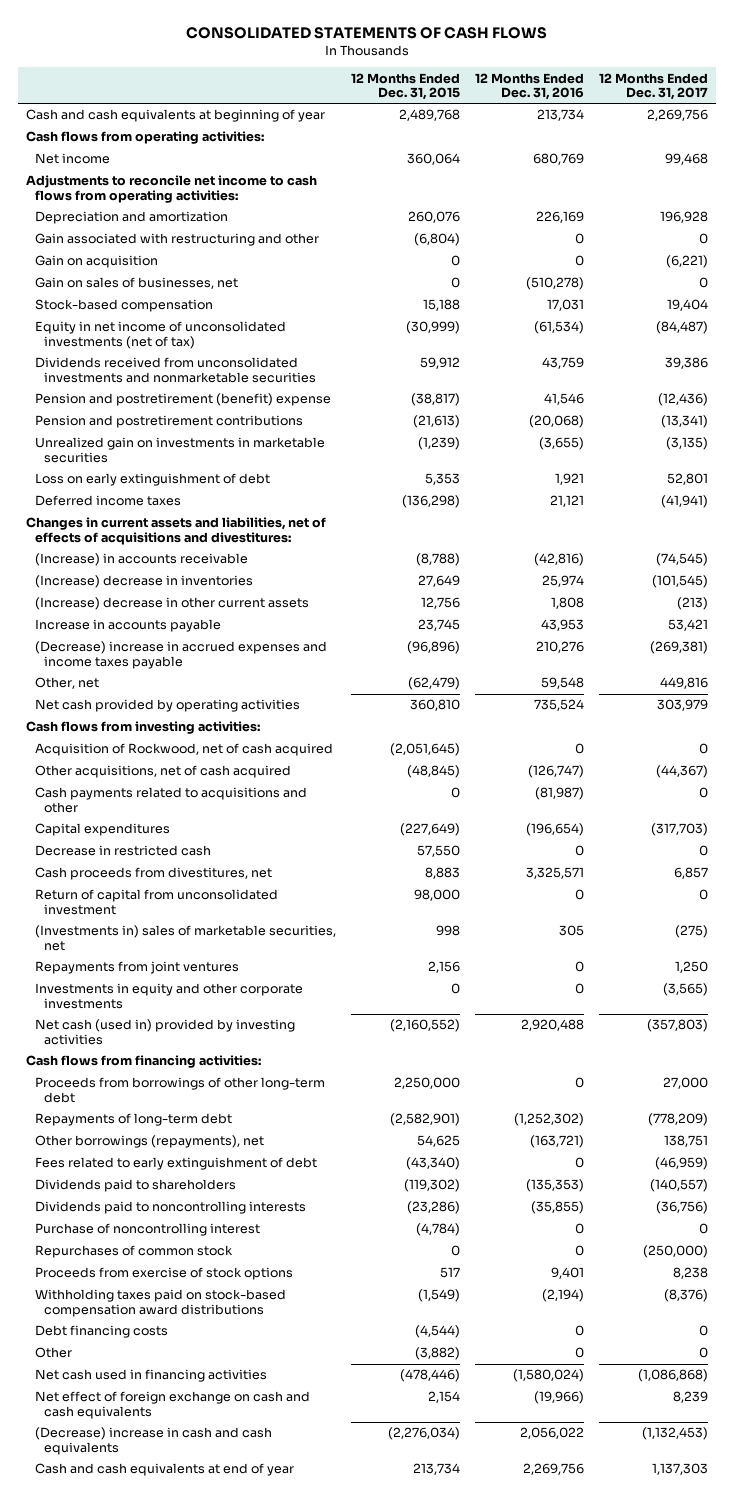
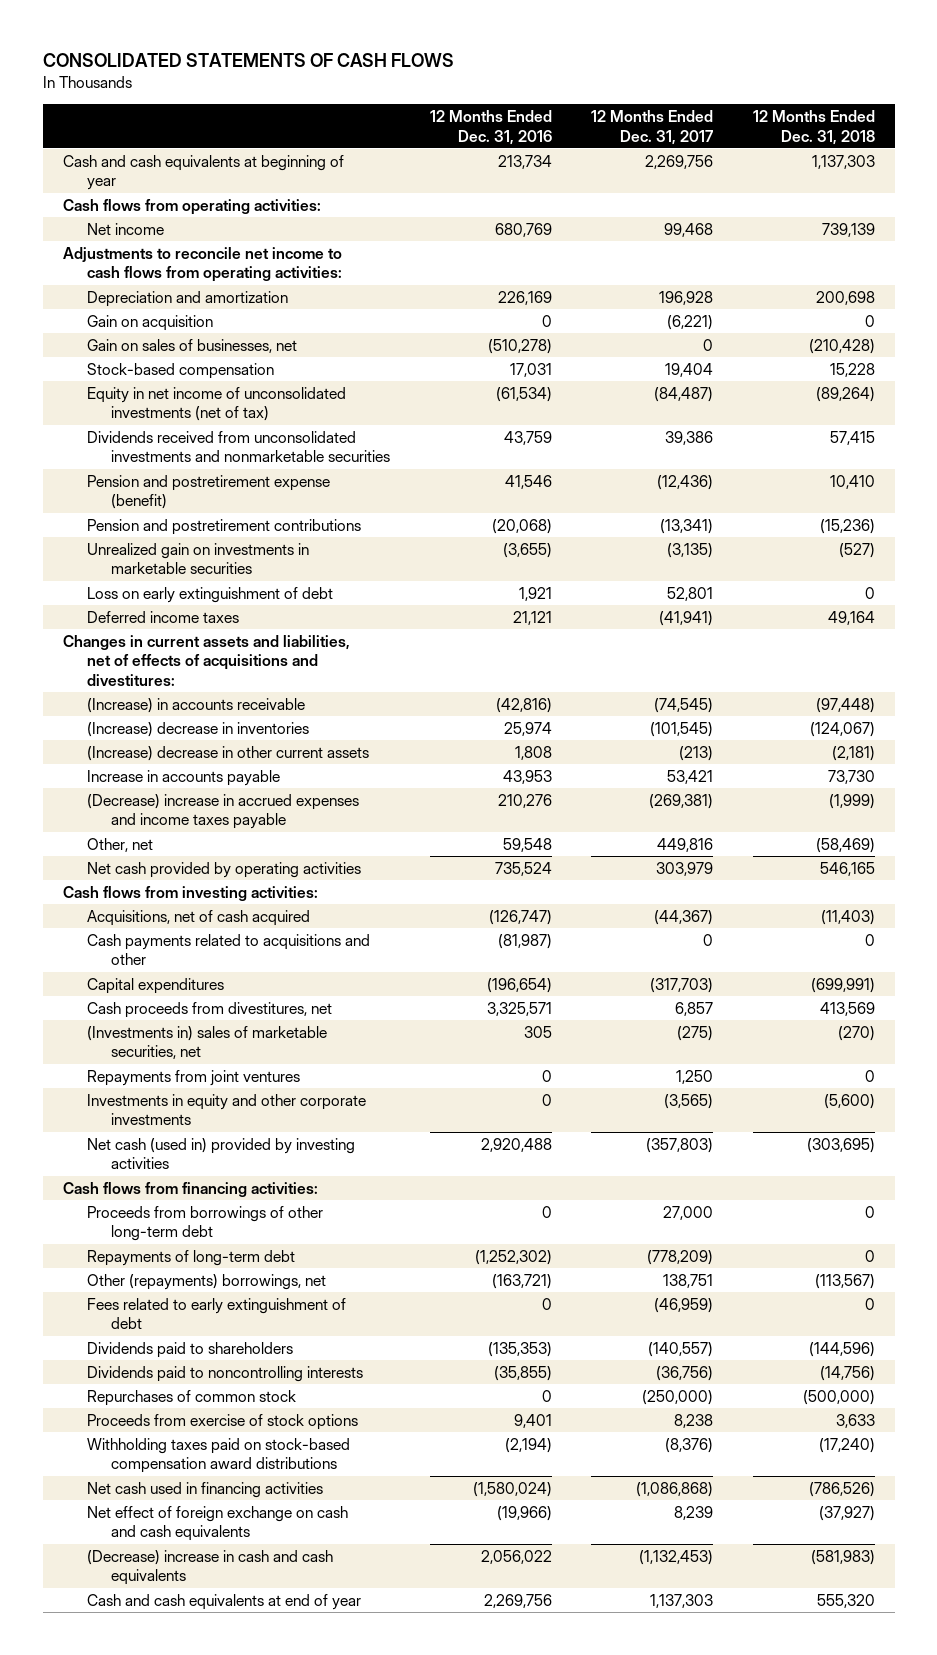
[351,72,461,101] 12 Months Ended Dec. 31, 2015 -> none
none -> [752,110,875,145] 12 Months Ended Dec. 31, 2018
[35,233,320,247] Gain associated with restructuring and other -> none
[35,393,332,407] Pension and postretirement (benefit) expense -> [86,474,330,510] Pension and postretirement expense (benefit)
[35,743,334,757] Acquisition of Rockwood, net of cash acquired -> none
[35,765,292,779] Other acquisitions, net of cash acquired -> [86,909,310,926] Acquisitions, net of cash acquired
[35,845,212,857] Decrease in restricted cash -> none
[35,889,279,916] Return of capital from unconsolidated investment -> none
[35,1135,265,1149] Other borrowings (repayments), net -> [86,1273,326,1290] Other (repayments) borrowings, net
[35,1223,261,1237] Purchase of noncontrolling interest -> none
[35,1325,169,1339] Debt financing costs -> none
[35,1347,73,1359] Other -> none

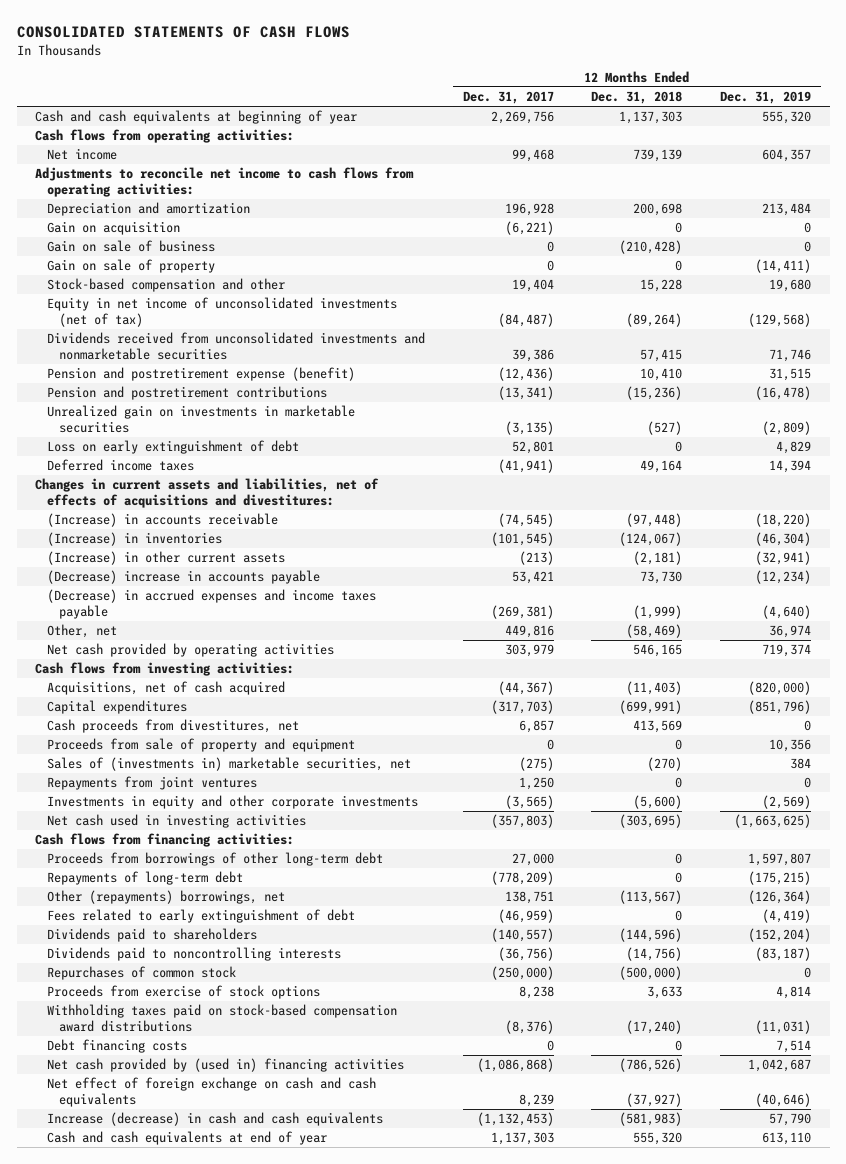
[429,110,552,145] 12 Months Ended Dec. 31, 2016 -> none
none -> [720,91,812,105] Dec. 31, 2019
[86,338,297,353] Gain on sales of businesses, net -> [46,240,215,253] Gain on sale of business
none -> [46,259,215,274] Gain on sale of property
[86,362,274,379] Stock-based compensation -> [46,278,285,293] Stock-based compensation and other
[86,721,309,737] (Increase) decrease in inventories -> [46,532,222,547] (Increase) in inventories
[86,745,369,761] (Increase) decrease in other current assets -> [46,551,285,566] (Increase) in other current assets
[86,769,280,786] Increase in accounts payable -> [46,570,320,585] (Decrease) increase in accounts payable
[86,793,359,830] (Decrease) increase in accrued expenses and income taxes payable -> [46,589,376,620] (Decrease) in accrued expenses and income taxes payable
[86,933,370,966] Cash payments related to acquisitions and other -> none
none -> [46,738,355,753] Proceeds from sale of property and equipment
[86,1025,327,1060] (Investments in) sales of marketable securities, net -> [46,757,411,772] Sales of (investments in) marketable securities, net
[86,1137,355,1170] Net cash (used in) provided by investing activities -> [46,814,306,829] Net cash used in investing activities
none -> [46,1039,187,1054] Debt financing costs
[86,1481,323,1498] Net cash used in financing activities -> [46,1058,404,1073] Net cash provided by (used in) financing activities
[86,1549,333,1586] (Decrease) increase in cash and cash equivalents -> [46,1112,383,1127] Increase (decrease) in cash and cash equivalents

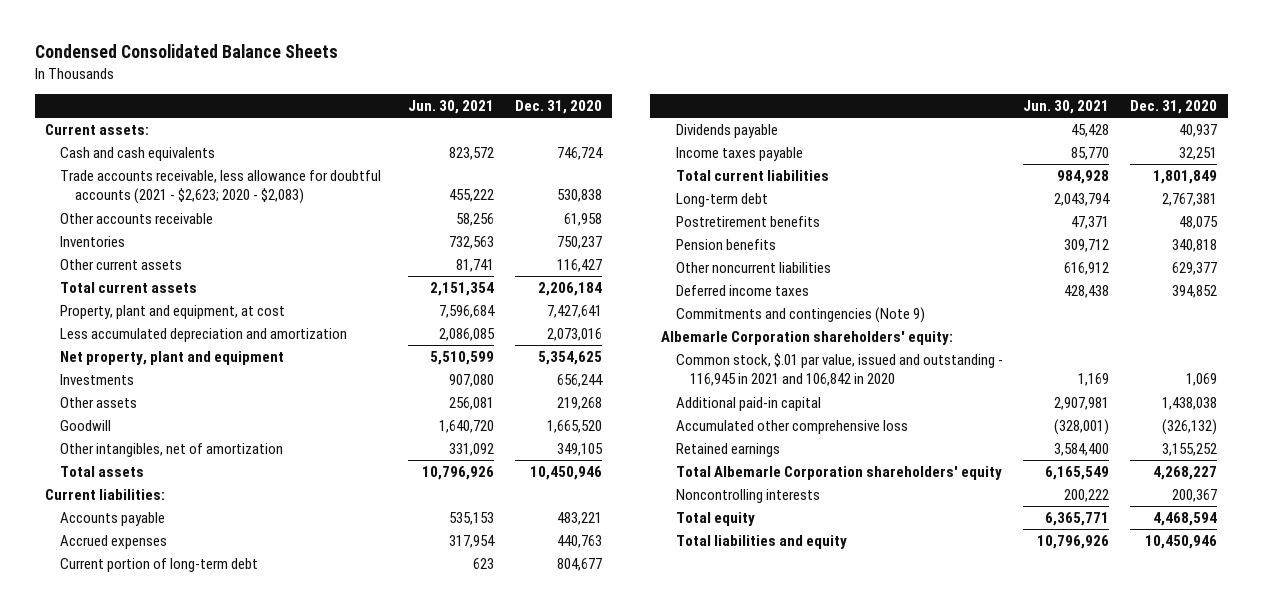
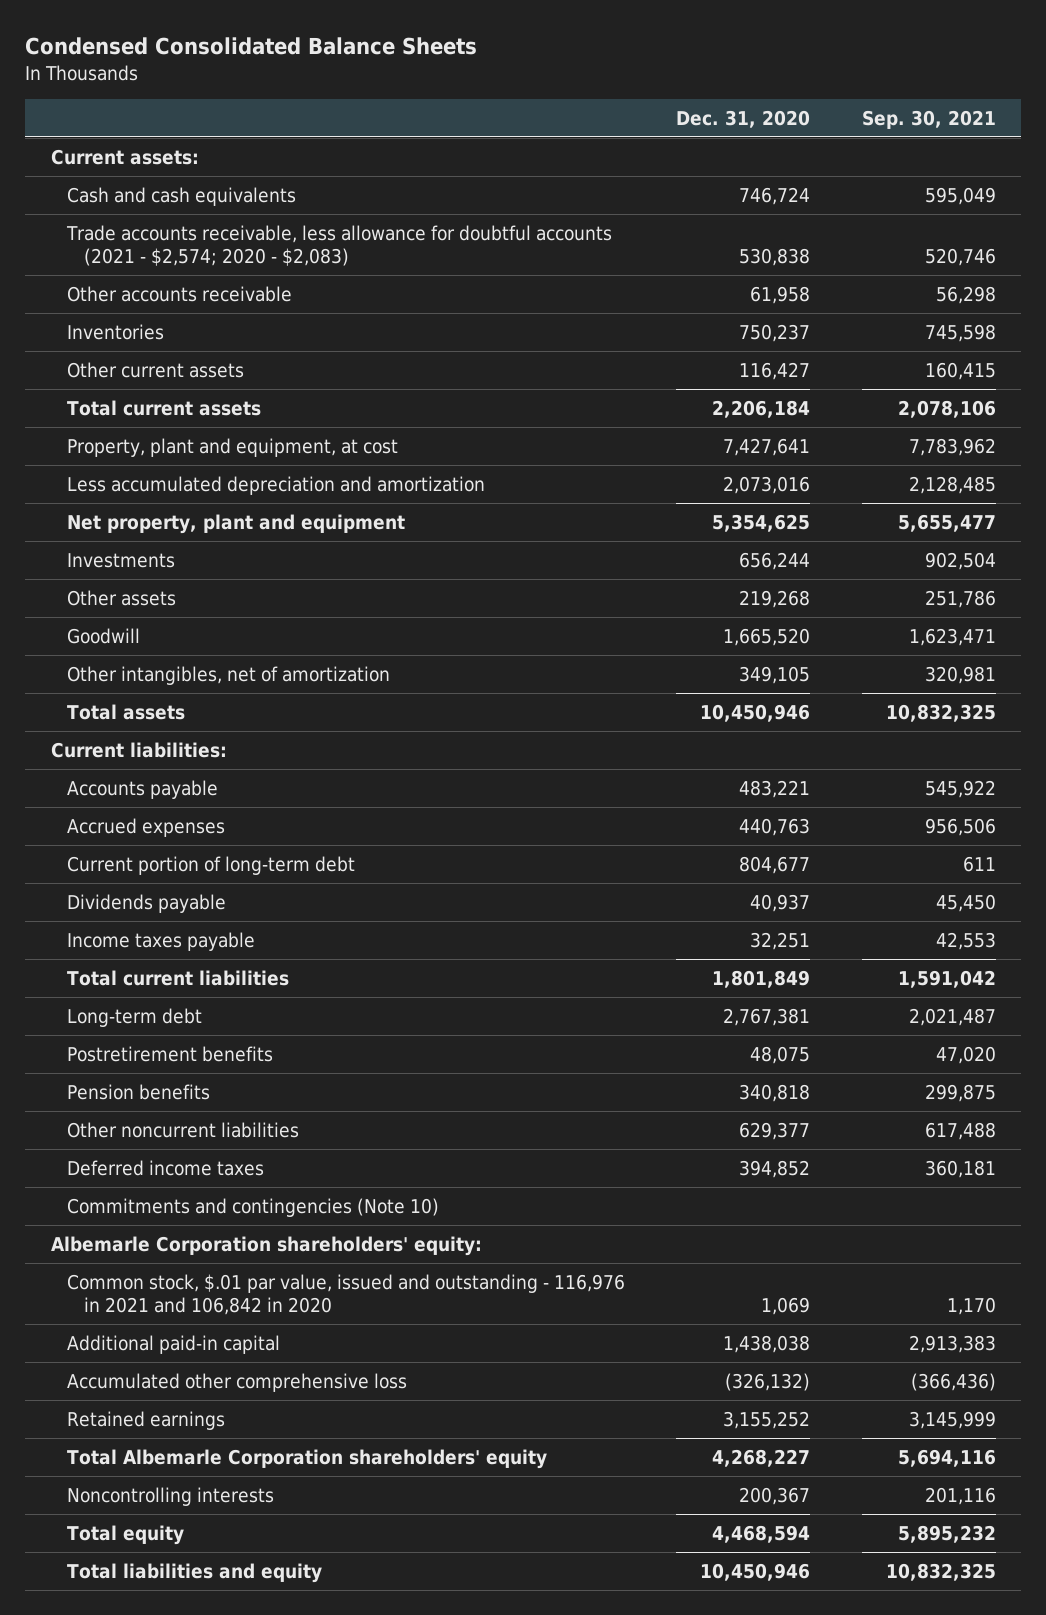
[407,100,494,115] Jun. 30, 2021 -> none
none -> [861,109,996,129] Sep. 30, 2021
[59,170,381,205] Trade accounts receivable, less allowance for doubtful accounts (2021 - $2,623; 2020 - $2,083) -> [66,224,613,267] Trade accounts receivable, less allowance for doubtful accounts (2021 - $2,574; 2020 - $2,083)
[675,307,925,324] Commitments and contingencies (Note 9) -> [67,1197,440,1217] Commitments and contingencies (Note 10)
[675,353,1003,387] Common stock, $.01 par value, issued and outstanding - 116,945 in 2021 and 106,842 in 2020 -> [67,1273,626,1316] Common stock, $.01 par value, issued and outstanding - 116,976 in 2021 and 106,842 in 2020

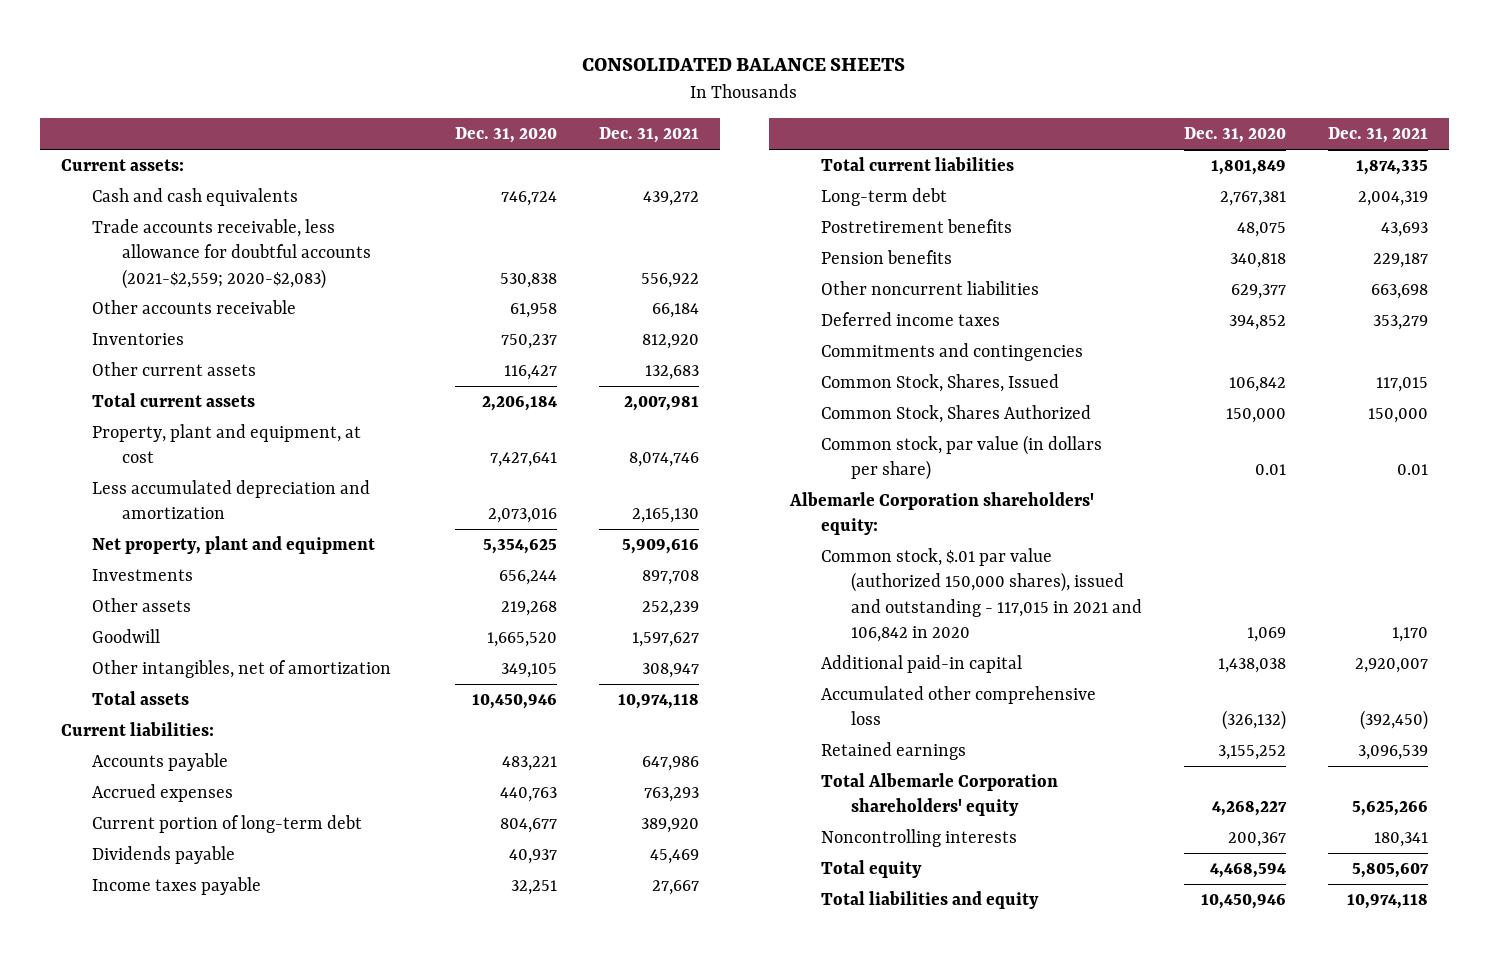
[24,37,477,56] Condensed Consolidated Balance Sheets -> [582,58,906,72] CONSOLIDATED BALANCE SHEETS
[861,109,996,129] Sep. 30, 2021 -> none
none -> [598,127,699,144] Dec. 31, 2021
[66,224,613,267] Trade accounts receivable, less allowance for doubtful accounts (2021 - $2,574; 2020 - $2,083) -> [91,219,372,289] Trade accounts receivable, less allowance for doubtful accounts (2021-$2,559; 2020-$2,083)
[67,1197,440,1217] Commitments and contingencies (Note 10) -> [820,343,1083,362] Commitments and contingencies
none -> [820,374,1059,393] Common Stock, Shares, Issued
none -> [820,405,1091,424] Common Stock, Shares Authorized
none -> [820,435,1102,481] Common stock, par value (in dollars per share)
[67,1273,626,1316] Common stock, $.01 par value, issued and outstanding - 116,976 in 2021 and 106,842 in 2020 -> [820,548,1143,643] Common stock, $.01 par value (authorized 150,000 shares), issued and outstanding - 117,015 in 2021 and 106,842 in 2020

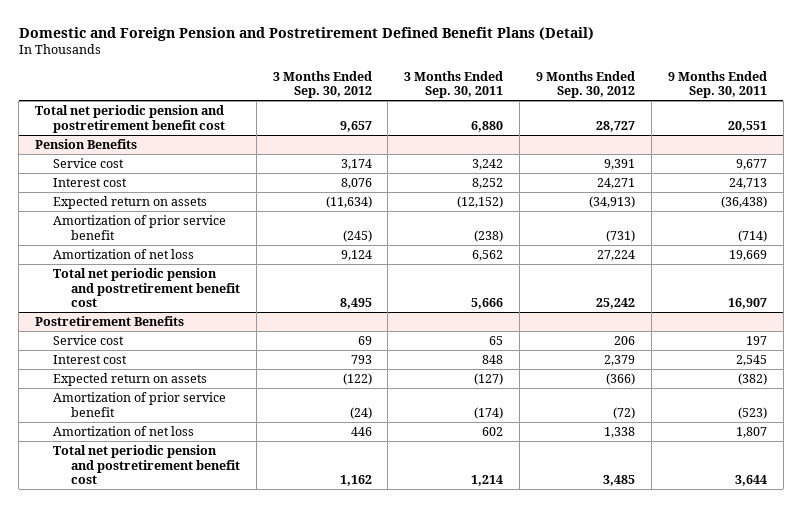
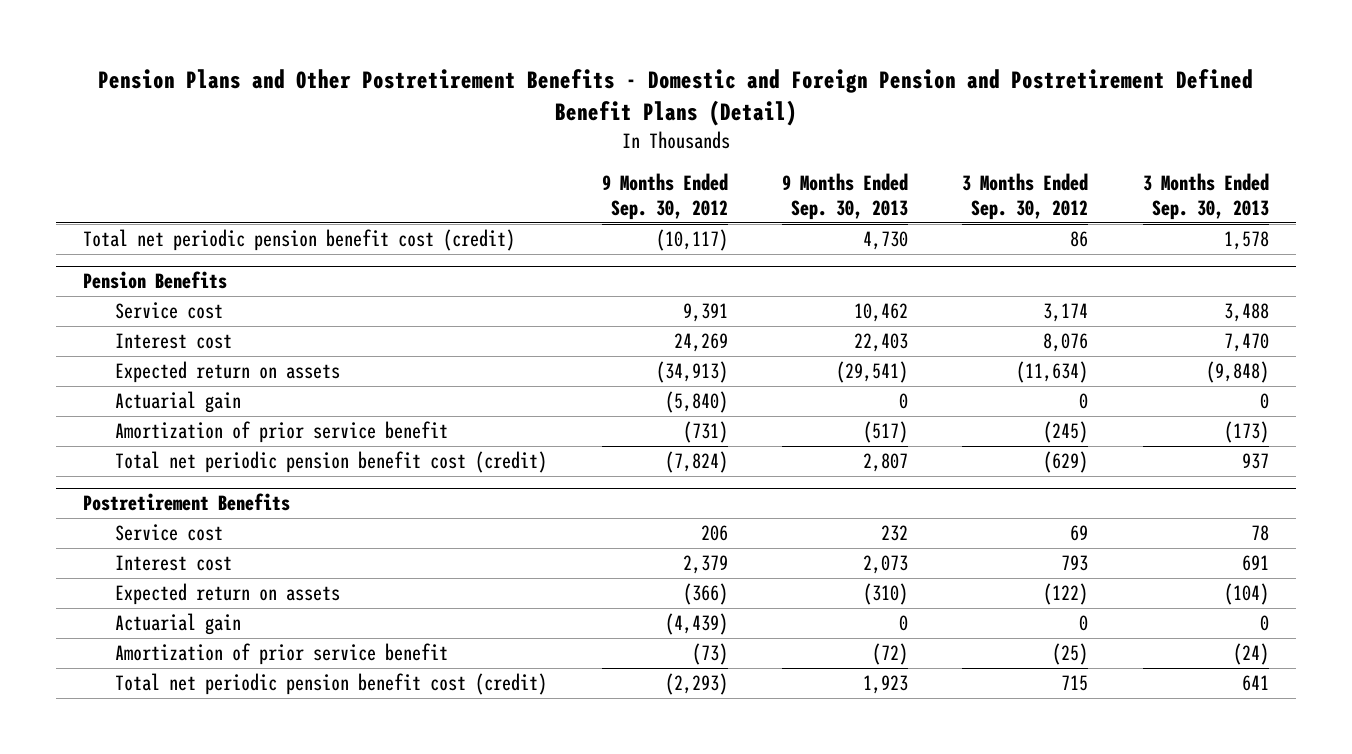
[18,26,594,41] Domestic and Foreign Pension and Postretirement Defined Benefit Plans (Detail) -> [98,69,1254,126] Pension Plans and Other Postretirement Benefits - Domestic and Foreign Pension and Postretirement Defined Benefit Plans (Detail)
[404,70,504,99] 3 Months Ended Sep. 30, 2011 -> none
[667,70,767,99] 9 Months Ended Sep. 30, 2011 -> none
none -> [782,173,909,220] 9 Months Ended Sep. 30, 2013
none -> [1142,173,1269,220] 3 Months Ended Sep. 30, 2013
[34,104,225,133] Total net periodic pension and postretirement benefit cost -> [83,229,516,252] Total net periodic pension benefit cost (credit)
[339,120,372,132] 9,657 -> [1070,231,1089,248] 86
[596,120,636,132] 28,727 -> [655,229,728,252] (10,117)
[597,177,636,189] 24,271 -> [673,333,728,353] 24,269
none -> [115,391,242,414] Actuarial gain
[52,248,194,259] Amortization of net loss -> none
[52,267,240,308] Total net periodic pension and postretirement benefit cost -> [115,451,548,474] Total net periodic pension benefit cost (credit)
[339,298,372,310] 8,495 -> [1043,451,1089,474] (629)
[596,298,636,310] 25,242 -> [664,451,728,474] (7,824)
[52,425,194,436] Amortization of net loss -> none
none -> [115,613,242,636] Actuarial gain
[349,406,372,419] (24) -> [1052,643,1089,666] (25)
[613,406,636,419] (72) -> [691,643,728,666] (73)
[52,444,240,485] Total net periodic pension and postretirement benefit cost -> [115,673,548,696] Total net periodic pension benefit cost (credit)
[339,475,372,487] 1,162 -> [1061,675,1089,692] 715
[603,475,636,487] 3,485 -> [664,673,728,696] (2,293)

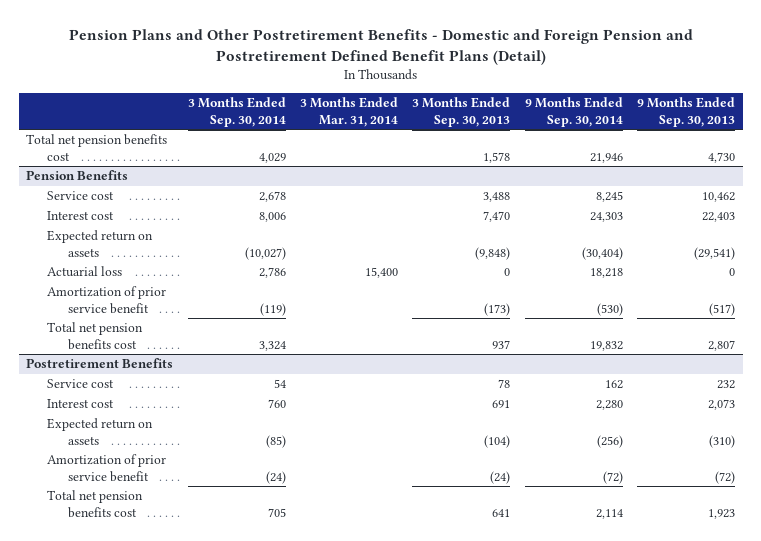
[601,173,728,220] 9 Months Ended Sep. 30, 2012 -> none
[962,173,1089,220] 3 Months Ended Sep. 30, 2012 -> none
none -> [187,97,286,127] 3 Months Ended Sep. 30, 2014
none -> [299,97,398,127] 3 Months Ended Mar. 31, 2014
none -> [524,97,623,127] 9 Months Ended Sep. 30, 2014
[83,229,516,252] Total net periodic pension benefit cost (credit) -> [26,134,168,161] Total net pension benefits cost
[115,391,242,414] Actuarial gain -> none
none -> [47,266,123,278] Actuarial loss
[115,451,548,474] Total net periodic pension benefit cost (credit) -> [47,322,144,350] Total net pension benefits cost
[115,613,242,636] Actuarial gain -> none
[115,673,548,696] Total net periodic pension benefit cost (credit) -> [47,490,144,518] Total net pension benefits cost

